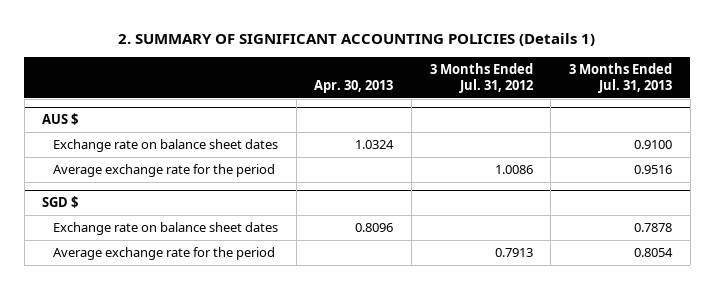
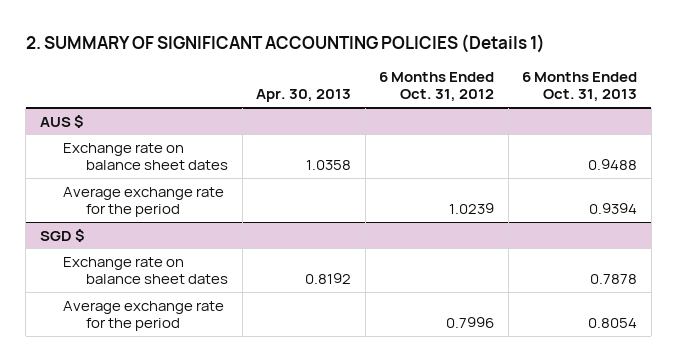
[429,63,533,94] 3 Months Ended Jul. 31, 2012 -> none
[568,63,672,94] 3 Months Ended Jul. 31, 2013 -> none
none -> [379,72,495,103] 6 Months Ended Oct. 31, 2012
none -> [522,72,638,103] 6 Months Ended Oct. 31, 2013
[355,139,395,149] 1.0324 -> [306,159,352,170] 1.0358
[355,222,394,232] 0.8096 -> [305,272,352,284] 0.8192

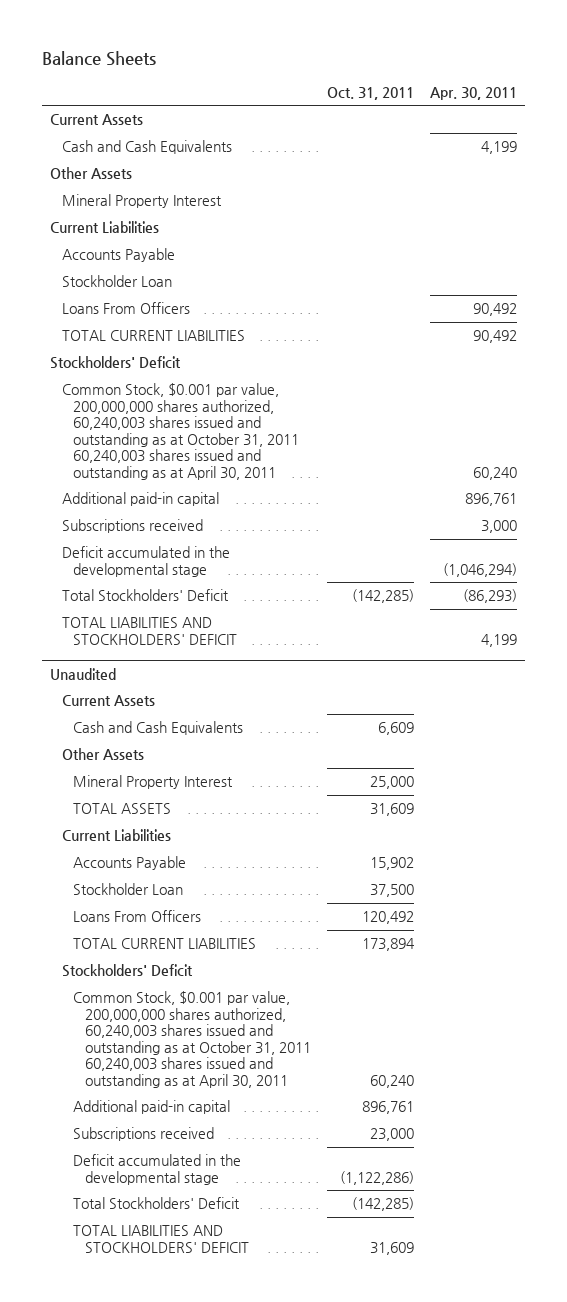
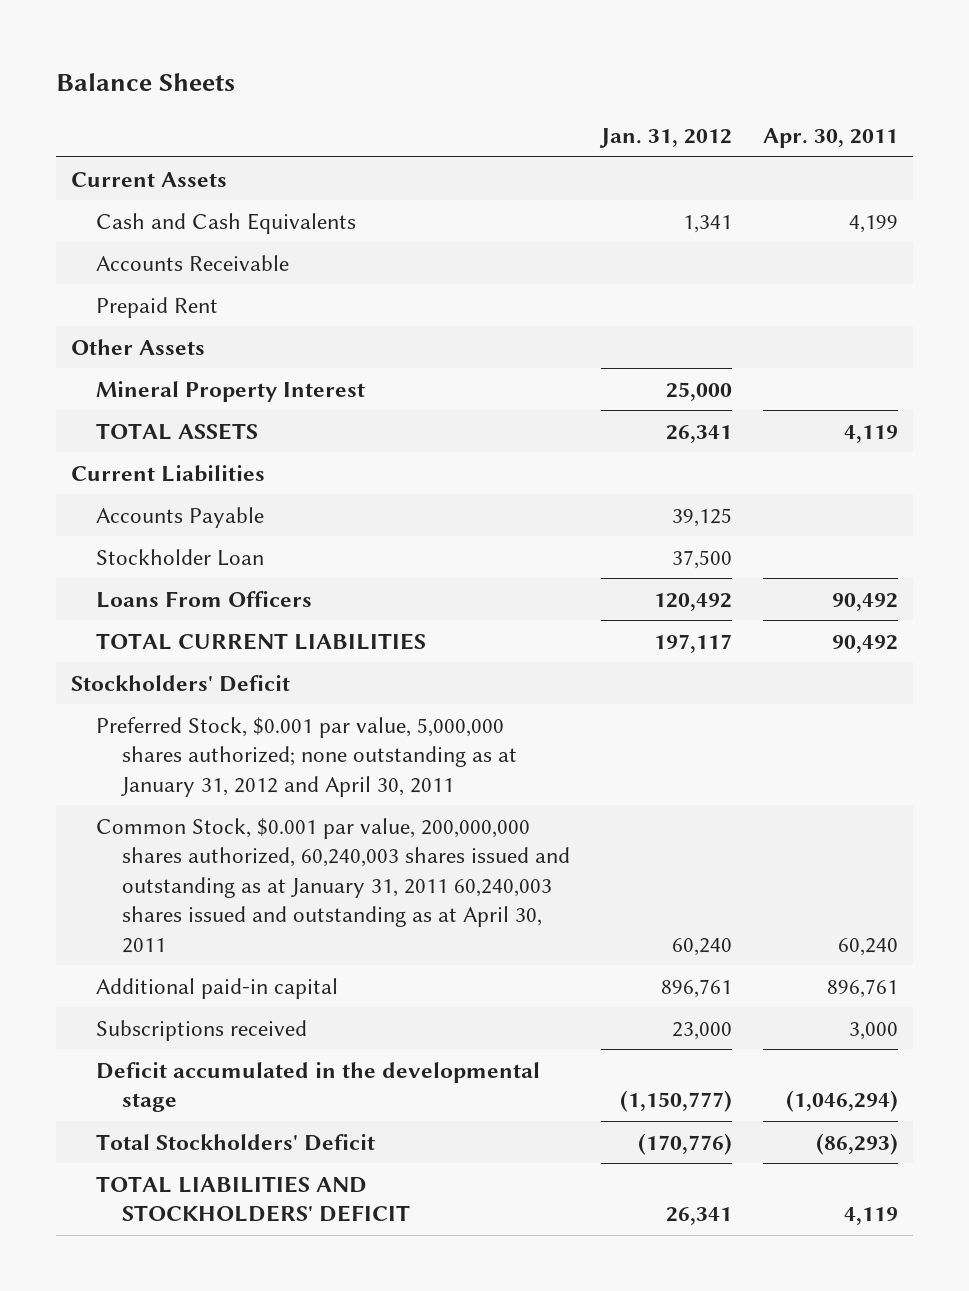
[326,86,414,100] Oct. 31, 2011 -> none
none -> [598,127,732,148] Jan. 31, 2012
none -> [96,254,290,271] Accounts Receivable
none -> [96,296,219,318] Prepaid Rent
none -> [96,422,259,440] TOTAL ASSETS
none -> [96,716,517,797] Preferred Stock, $0.001 par value, 5,000,000 shares authorized; none outstanding as at January 31, 2012 and April 30, 2011
[61,383,300,480] Common Stock, $0.001 par value, 200,000,000 shares authorized, 60,240,003 shares issued and outstanding as at October 31, 2011 60,240,003 shares issued and outstanding as at April 30, 2011 -> [96,817,570,953] Common Stock, $0.001 par value, 200,000,000 shares authorized, 60,240,003 shares issued and outstanding as at January 31, 2011 60,240,003 shares issued and outstanding as at April 30, 2011
[50,667,117,680] Unaudited -> none
[61,695,155,707] Current Assets -> none
[73,721,244,736] Cash and Cash Equivalents -> none
[61,748,144,761] Other Assets -> none
[73,775,234,790] Mineral Property Interest -> none
[73,803,172,815] TOTAL ASSETS -> none
[61,829,171,842] Current Liabilities -> none
[73,856,187,871] Accounts Payable -> none
[73,883,184,896] Stockholder Loan -> none
[73,910,202,923] Loans From Officers -> none
[73,938,257,950] TOTAL CURRENT LIABILITIES -> none
[61,964,193,978] Stockholders' Deficit -> none
[73,991,311,1088] Common Stock, $0.001 par value, 200,000,000 shares authorized, 60,240,003 shares issued and outstanding as at October 31, 2011 60,240,003 shares issued and outstanding as at April 30, 2011 -> none
[73,1100,231,1115] Additional paid-in capital -> none
[73,1127,215,1142] Subscriptions received -> none
[73,1154,242,1185] Deficit accumulated in the developmental stage -> none
[73,1197,241,1210] Total Stockholders' Deficit -> none
[73,1225,249,1253] TOTAL LIABILITIES AND STOCKHOLDERS' DEFICIT -> none
[480,633,517,647] 4,199 -> [843,1207,898,1226] 4,119

